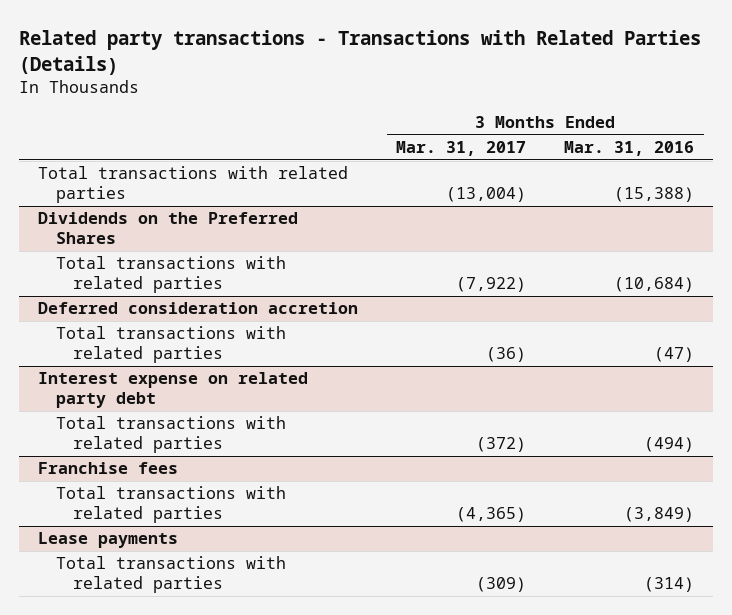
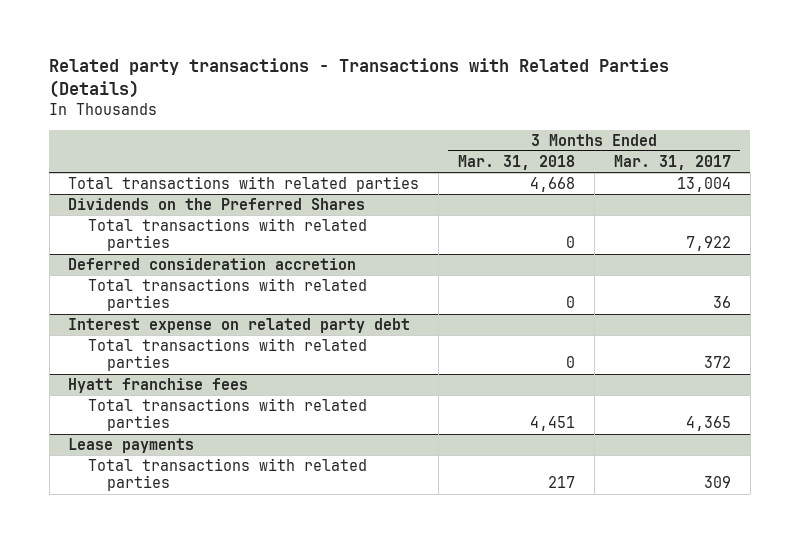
[564,140,695,156] Mar. 31, 2016 -> none
none -> [458,155,576,171] Mar. 31, 2018
[446,187,527,203] (13,004) -> [676,177,731,193] 13,004
[456,277,527,293] (7,922) -> [685,236,731,252] 7,922
[486,347,527,363] (36) -> [712,296,731,309] 36
[476,437,527,453] (372) -> [703,356,731,369] 372
[38,462,179,475] Franchise fees -> [68,378,249,394] Hyatt franchise fees
[456,507,527,523] (4,365) -> [685,416,731,432] 4,365
[476,577,527,593] (309) -> [703,476,731,489] 309

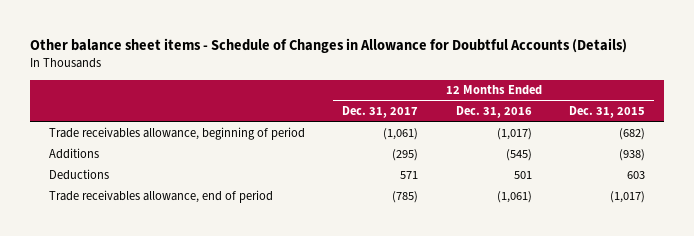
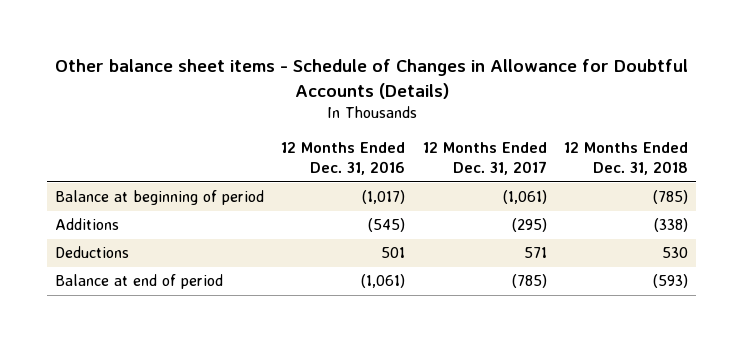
[568,105,645,118] Dec. 31, 2015 -> none
none -> [563,142,688,176] 12 Months Ended Dec. 31, 2018
[48,126,305,140] Trade receivables allowance, beginning of period -> [55,190,265,206] Balance at beginning of period
[48,189,273,203] Trade receivables allowance, end of period -> [55,274,224,290] Balance at end of period

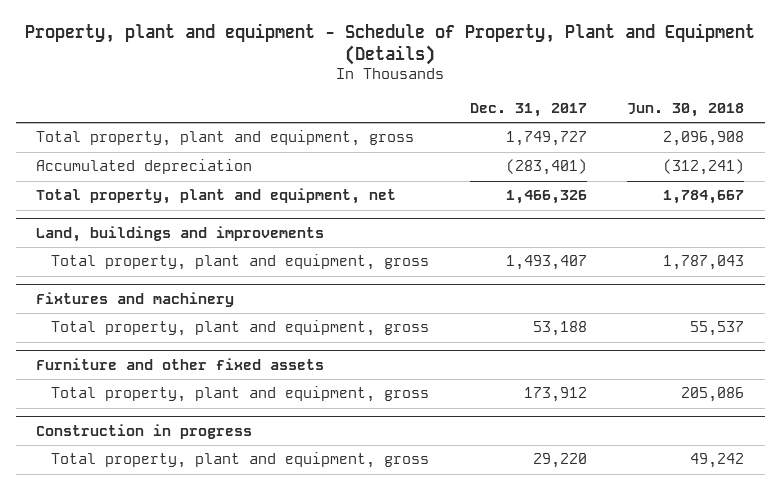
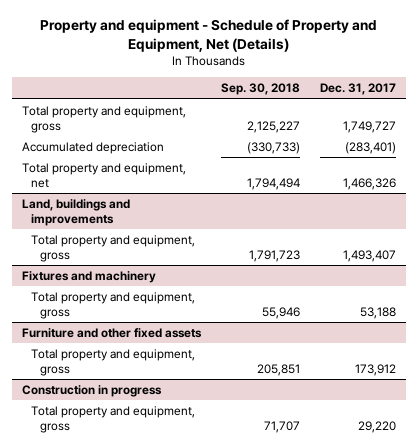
[25,22,756,65] Property, plant and equipment - Schedule of Property, Plant and Equipment (Details) -> [39,19,377,52] Property and equipment - Schedule of Property and Equipment, Net (Details)
[627,102,745,117] Jun. 30, 2018 -> none
none -> [220,83,300,96] Sep. 30, 2018
[36,130,415,147] Total property, plant and equipment, gross -> [21,106,186,133] Total property and equipment, gross
[36,188,397,205] Total property, plant and equipment, net -> [21,163,186,188] Total property and equipment, net
[50,254,429,271] Total property, plant and equipment, gross -> [30,235,195,262] Total property and equipment, gross
[50,320,429,337] Total property, plant and equipment, gross -> [30,292,195,319] Total property and equipment, gross
[50,386,429,403] Total property, plant and equipment, gross -> [30,349,195,376] Total property and equipment, gross
[50,452,429,469] Total property, plant and equipment, gross -> [30,406,195,433] Total property and equipment, gross

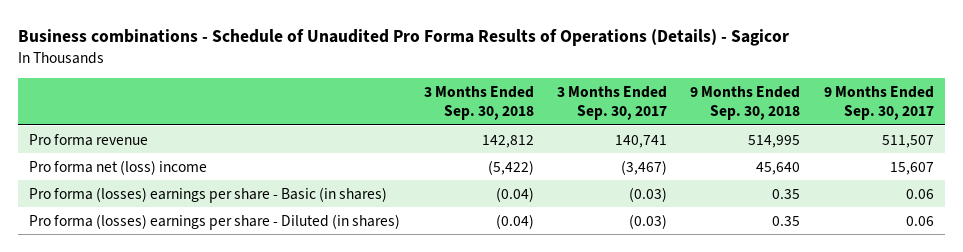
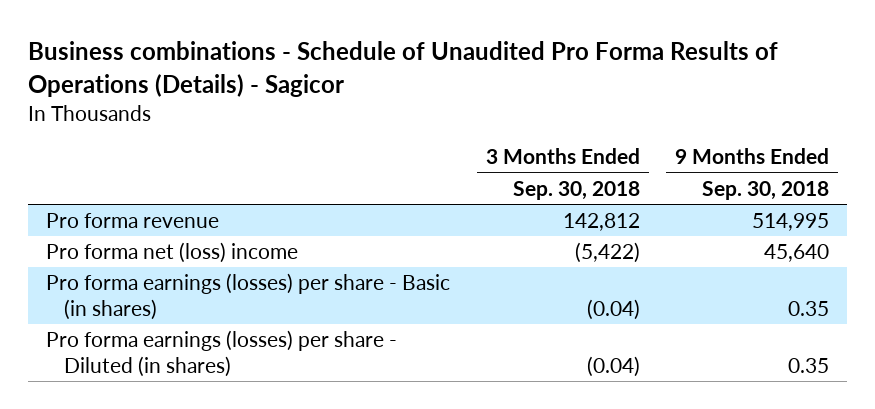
[557,85,668,121] 3 Months Ended Sep. 30, 2017 -> none
[823,85,934,121] 9 Months Ended Sep. 30, 2017 -> none
[29,186,388,203] Pro forma (losses) earnings per share - Basic (in shares) -> [46,273,451,321] Pro forma earnings (losses) per share - Basic (in shares)
[29,213,401,230] Pro forma (losses) earnings per share - Diluted (in shares) -> [46,330,398,378] Pro forma earnings (losses) per share - Diluted (in shares)

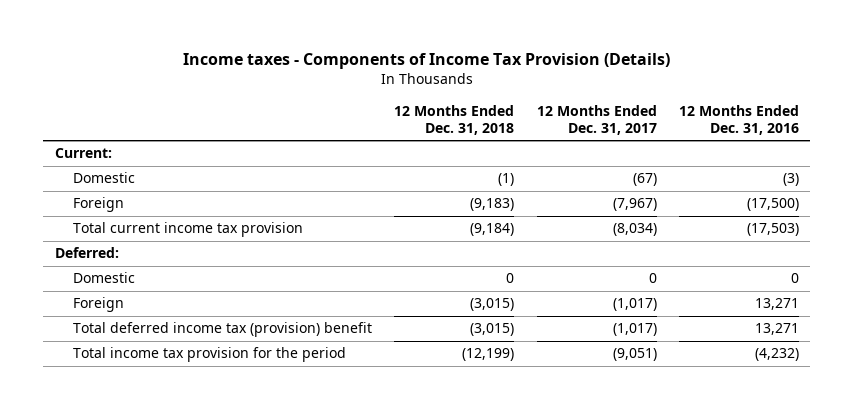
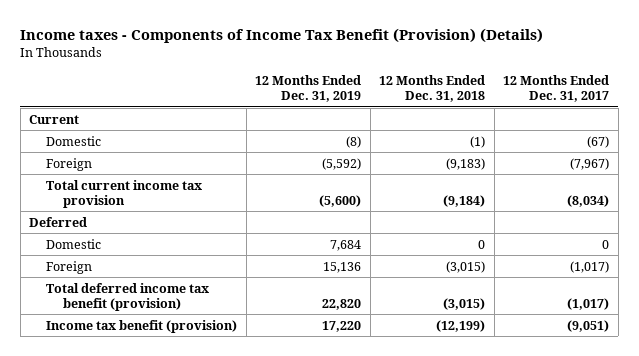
[182,53,670,70] Income taxes - Components of Income Tax Provision (Details) -> [20,28,544,44] Income taxes - Components of Income Tax Benefit (Provision) (Details)
[678,104,799,136] 12 Months Ended Dec. 31, 2016 -> none
none -> [255,75,362,103] 12 Months Ended Dec. 31, 2019
[54,148,112,159] Current: -> [29,114,80,124] Current
[54,247,119,259] Deferred: -> [29,216,88,227] Deferred
[72,322,372,338] Total deferred income tax (provision) benefit -> [46,282,210,311] Total deferred income tax benefit (provision)
[72,347,346,363] Total income tax provision for the period -> [46,319,238,333] Income tax benefit (provision)

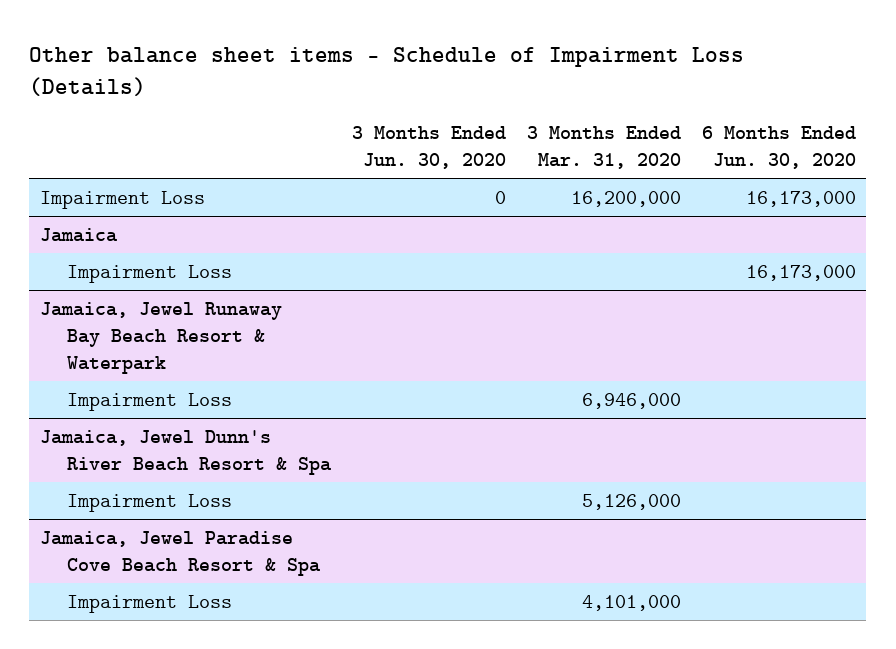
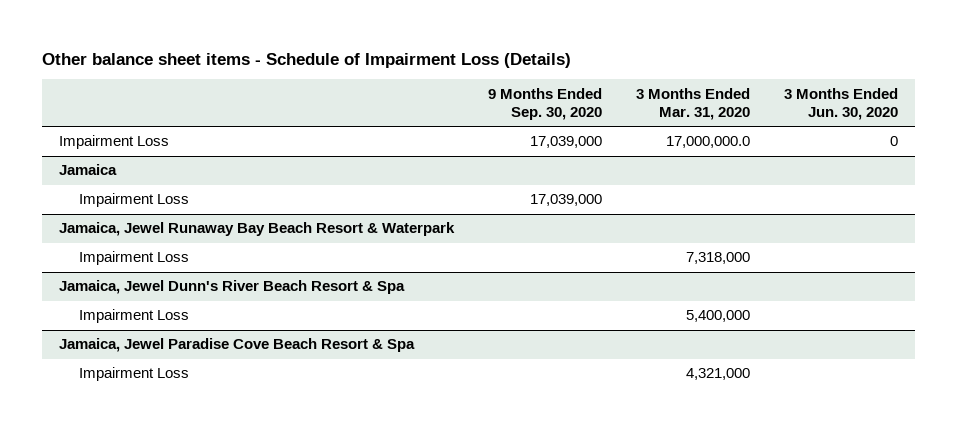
[701,126,856,170] 6 Months Ended Jun. 30, 2020 -> none
none -> [487,87,602,121] 9 Months Ended Sep. 30, 2020
[571,190,682,207] 16,200,000 -> [666,136,751,149] 17,000,000.0
[582,392,682,409] 6,946,000 -> [686,252,751,265] 7,318,000
[582,493,682,510] 5,126,000 -> [686,310,751,323] 5,400,000
[582,594,682,611] 4,101,000 -> [686,368,751,381] 4,321,000

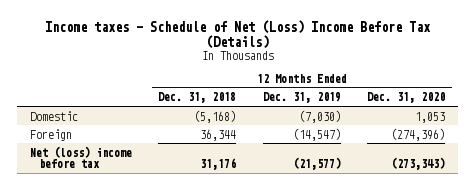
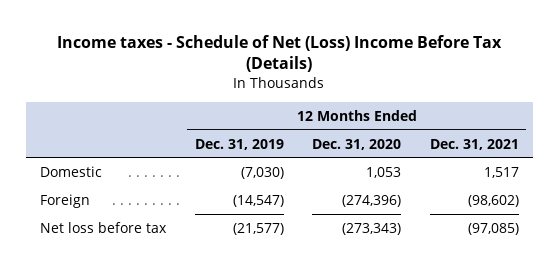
[158,92,237,104] Dec. 31, 2018 -> none
none -> [429,138,519,150] Dec. 31, 2021
[29,145,132,169] Net (loss) income before tax -> [40,221,168,233] Net loss before tax

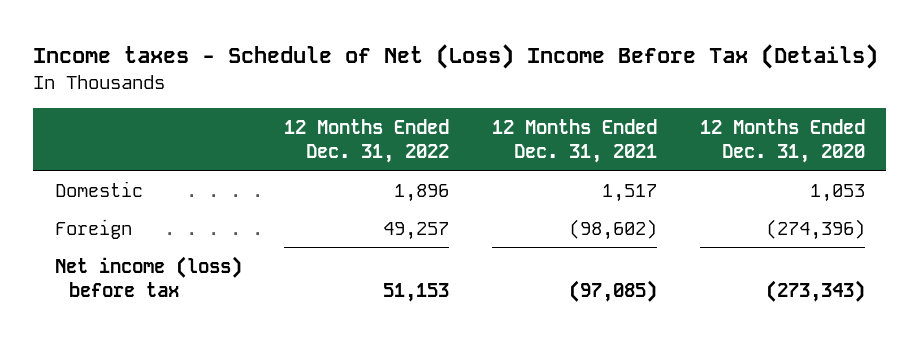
[194,138,284,150] Dec. 31, 2019 -> none
none -> [284,118,450,164] 12 Months Ended Dec. 31, 2022
[40,221,168,233] Net loss before tax -> [54,255,242,298] Net income (loss) before tax

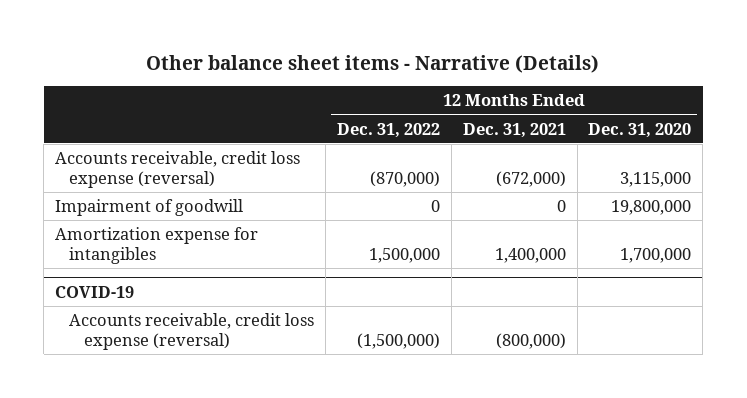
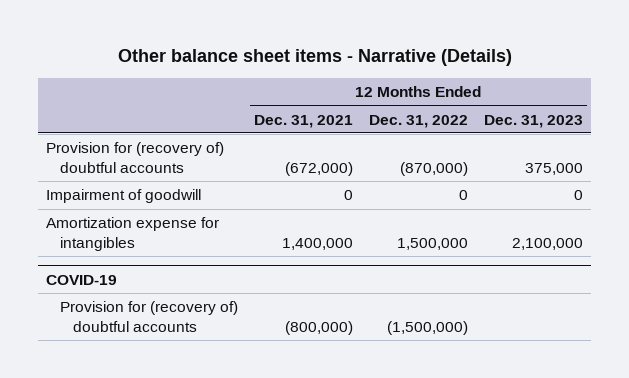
[588,122,692,138] Dec. 31, 2020 -> none
none -> [483,114,583,128] Dec. 31, 2023
[55,151,301,188] Accounts receivable, credit loss expense (reversal) -> [46,142,225,173] Provision for (recovery of) doubtful accounts
[69,313,315,350] Accounts receivable, credit loss expense (reversal) -> [59,301,238,332] Provision for (recovery of) doubtful accounts

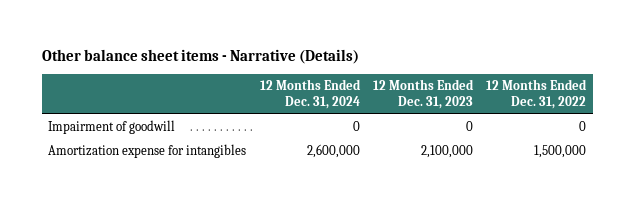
[253,114,353,128] Dec. 31, 2021 -> none
none -> [259,78,361,109] 12 Months Ended Dec. 31, 2024
[46,142,225,173] Provision for (recovery of) doubtful accounts -> none
[46,274,118,285] COVID-19 -> none
[59,301,238,332] Provision for (recovery of) doubtful accounts -> none

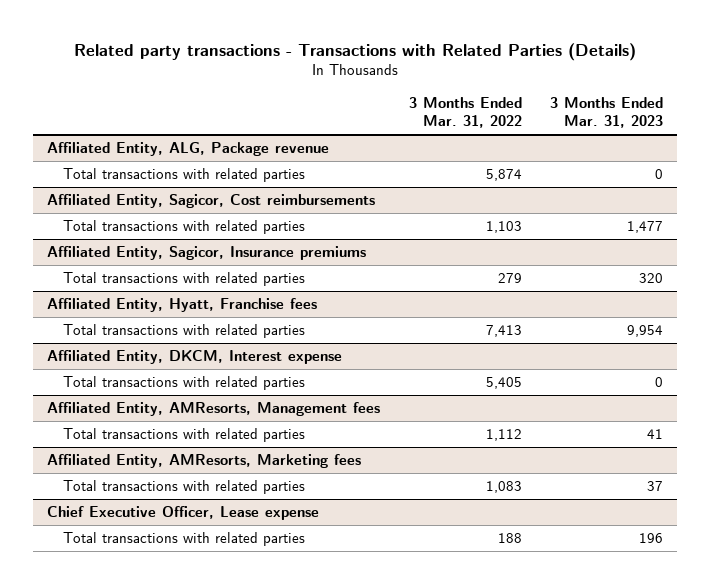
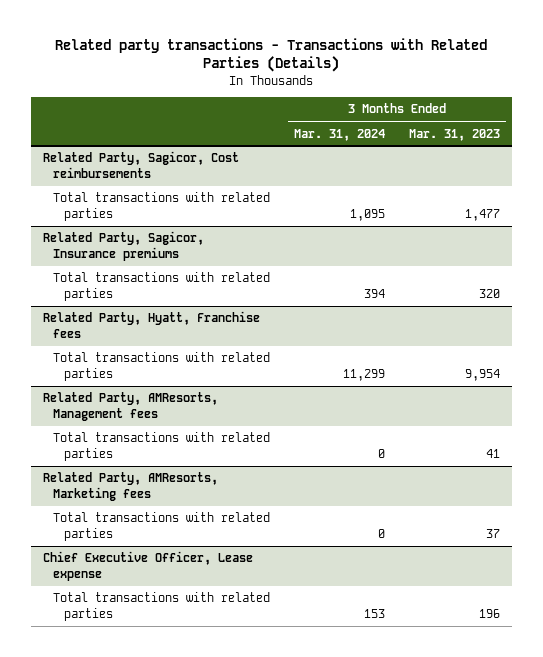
[408,97,522,129] 3 Months Ended Mar. 31, 2022 -> none
none -> [294,128,386,141] Mar. 31, 2024
[47,142,330,157] Affiliated Entity, ALG, Package revenue -> none
[62,168,305,183] Total transactions with related parties -> none
[47,194,376,209] Affiliated Entity, Sagicor, Cost reimbursements -> none
none -> [42,151,239,178] Related Party, Sagicor, Cost reimbursements
[47,246,367,261] Affiliated Entity, Sagicor, Insurance premiums -> none
none -> [42,231,204,261] Related Party, Sagicor, Insurance premiums
[47,298,318,313] Affiliated Entity, Hyatt, Franchise fees -> none
none -> [42,311,260,338] Related Party, Hyatt, Franchise fees
[47,350,343,365] Affiliated Entity, DKCM, Interest expense -> none
[62,376,305,391] Total transactions with related parties -> none
[47,402,381,417] Affiliated Entity, AMResorts, Management fees -> none
none -> [42,392,218,421] Related Party, AMResorts, Management fees
[47,454,362,469] Affiliated Entity, AMResorts, Marketing fees -> none
none -> [42,472,218,501] Related Party, AMResorts, Marketing fees

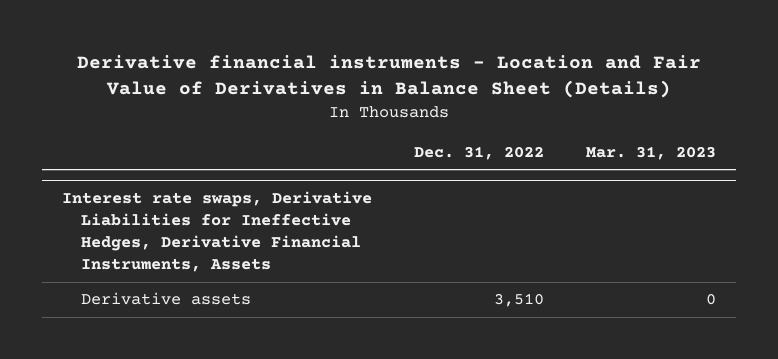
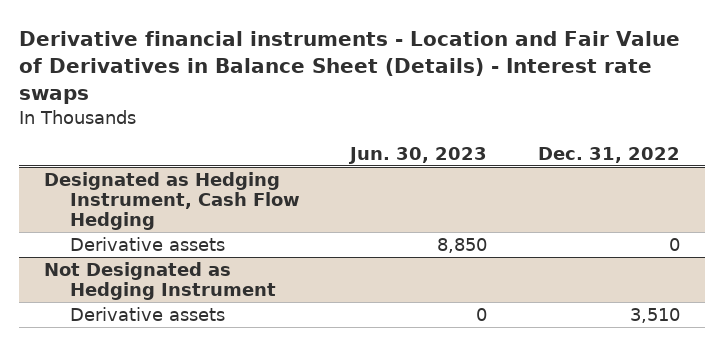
[76,55,701,99] Derivative financial instruments - Location and Fair Value of Derivatives in Balance Sheet (Details) -> [19,31,681,105] Derivative financial instruments - Location and Fair Value of Derivatives in Balance Sheet (Details) - Interest rate swaps
[585,145,716,160] Mar. 31, 2023 -> none
none -> [348,146,488,164] Jun. 30, 2023
[62,191,373,273] Interest rate swaps, Derivative Liabilities for Ineffective Hedges, Derivative Financial Instruments, Assets -> none
none -> [44,171,301,231] Designated as Hedging Instrument, Cash Flow Hedging
none -> [70,236,226,251] Derivative assets
none -> [44,261,277,300] Not Designated as Hedging Instrument

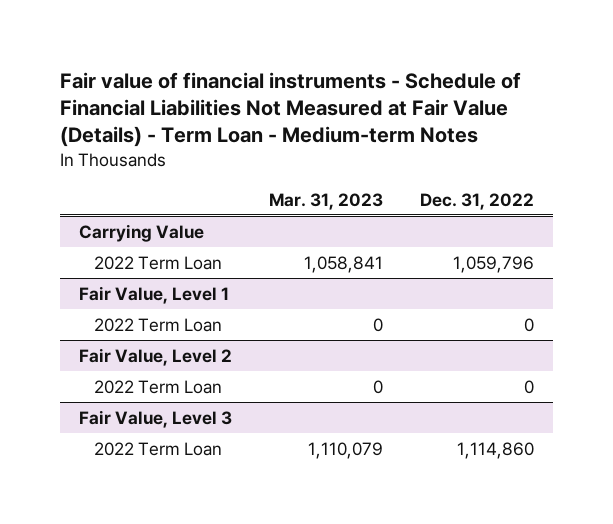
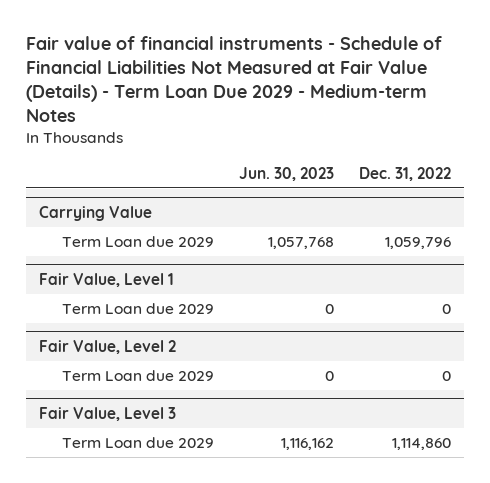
[60,71,522,148] Fair value of financial instruments - Schedule of Financial Liabilities Not Measured at Fair Value (Details) - Term Loan - Medium-term Notes -> [26,36,443,123] Fair value of financial instruments - Schedule of Financial Liabilities Not Measured at Fair Value (Details) - Term Loan Due 2029 - Medium-term Notes
[268,192,383,210] Mar. 31, 2023 -> none
none -> [239,166,335,181] Jun. 30, 2023
[94,255,223,270] 2022 Term Loan -> [62,236,215,248] Term Loan due 2029
[94,317,223,332] 2022 Term Loan -> [62,303,215,315] Term Loan due 2029
[94,379,223,394] 2022 Term Loan -> [62,370,215,382] Term Loan due 2029
[94,441,223,456] 2022 Term Loan -> [62,437,215,449] Term Loan due 2029

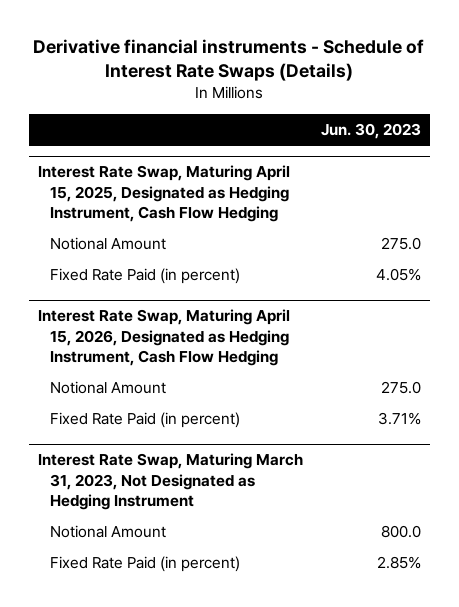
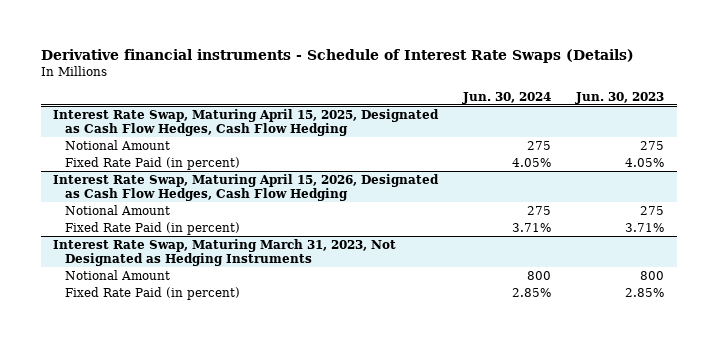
none -> [462,91,552,104] Jun. 30, 2024
[37,165,290,222] Interest Rate Swap, Maturing April 15, 2025, Designated as Hedging Instrument, Cash Flow Hedging -> [53,108,440,136] Interest Rate Swap, Maturing April 15, 2025, Designated as Cash Flow Hedges, Cash Flow Hedging
[381,237,422,251] 275.0 -> [640,140,665,150] 275
[37,309,290,366] Interest Rate Swap, Maturing April 15, 2026, Designated as Hedging Instrument, Cash Flow Hedging -> [53,173,440,201] Interest Rate Swap, Maturing April 15, 2026, Designated as Cash Flow Hedges, Cash Flow Hedging
[381,381,422,395] 275.0 -> [640,205,665,215] 275
[37,453,303,510] Interest Rate Swap, Maturing March 31, 2023, Not Designated as Hedging Instrument -> [53,238,397,266] Interest Rate Swap, Maturing March 31, 2023, Not Designated as Hedging Instruments
[381,525,422,539] 800.0 -> [640,270,665,280] 800

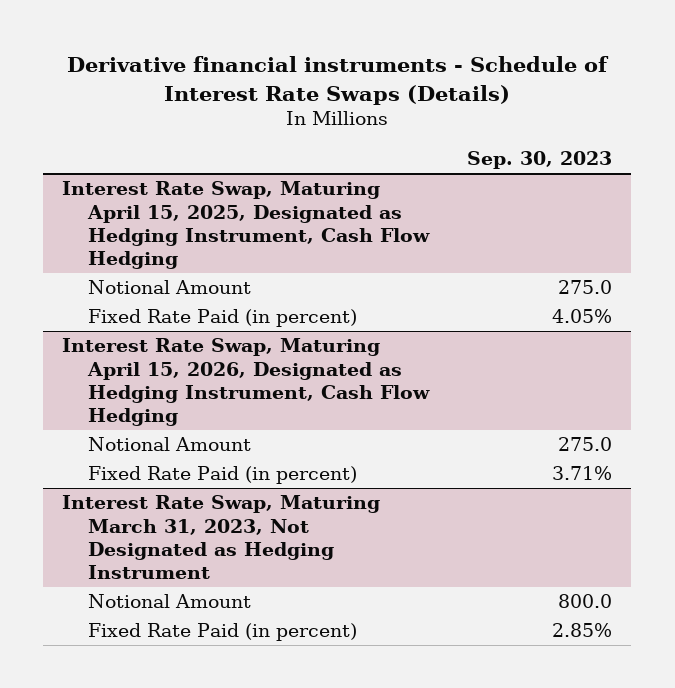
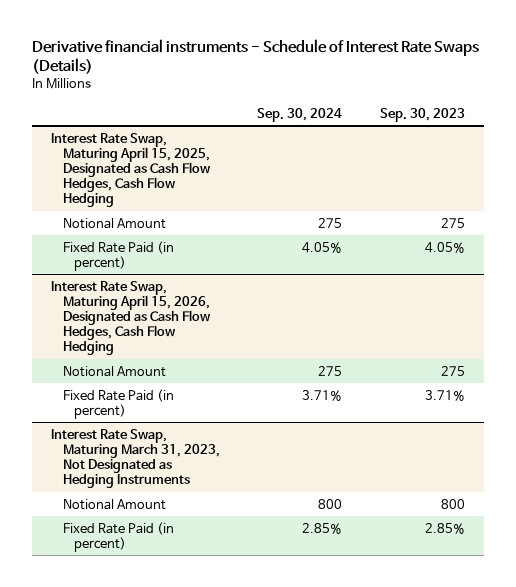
none -> [257,107,343,122] Sep. 30, 2024
[62,181,431,269] Interest Rate Swap, Maturing April 15, 2025, Designated as Hedging Instrument, Cash Flow Hedging -> [50,132,211,208] Interest Rate Swap, Maturing April 15, 2025, Designated as Cash Flow Hedges, Cash Flow Hedging
[558,280,613,295] 275.0 -> [441,217,466,228] 275
[62,338,431,426] Interest Rate Swap, Maturing April 15, 2026, Designated as Hedging Instrument, Cash Flow Hedging -> [50,280,211,356] Interest Rate Swap, Maturing April 15, 2026, Designated as Cash Flow Hedges, Cash Flow Hedging
[558,437,613,452] 275.0 -> [441,365,466,376] 275
[62,495,381,579] Interest Rate Swap, Maturing March 31, 2023, Not Designated as Hedging Instrument -> [50,428,220,489] Interest Rate Swap, Maturing March 31, 2023, Not Designated as Hedging Instruments
[558,594,613,609] 800.0 -> [441,498,466,509] 800

